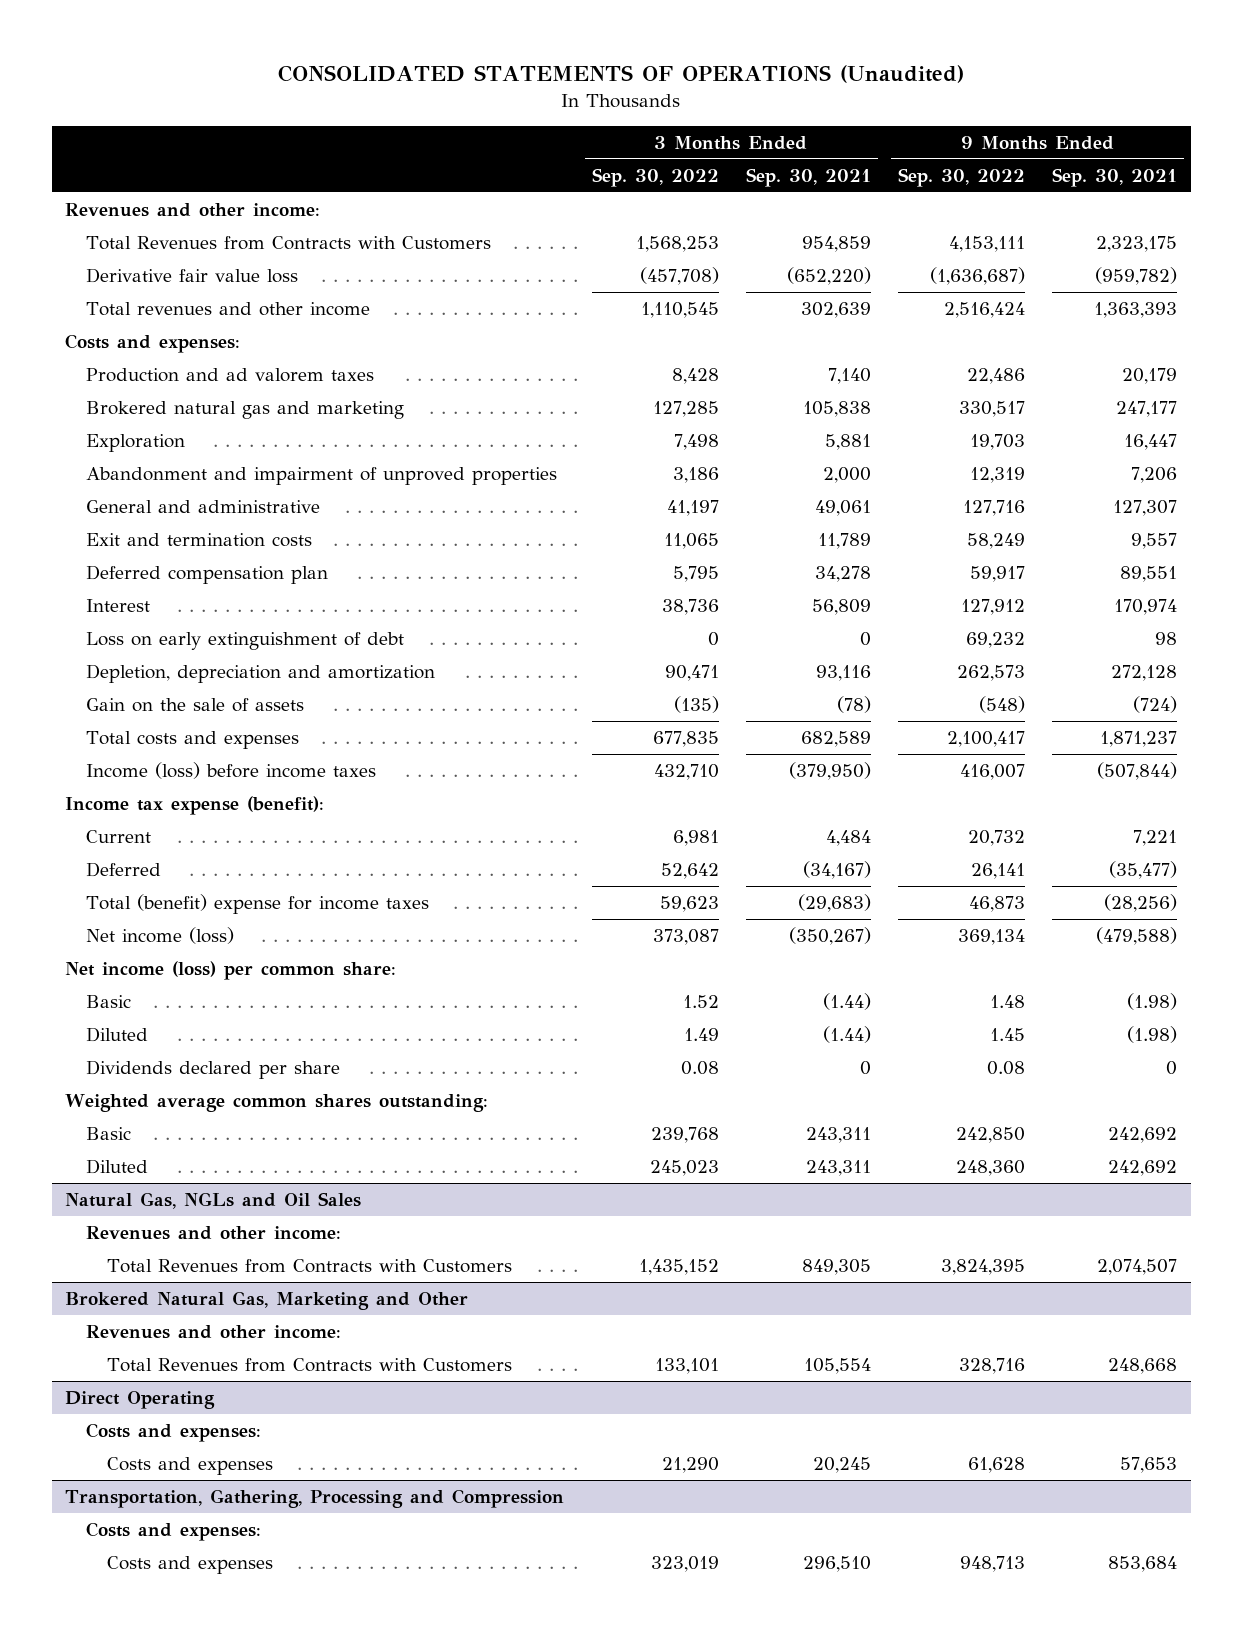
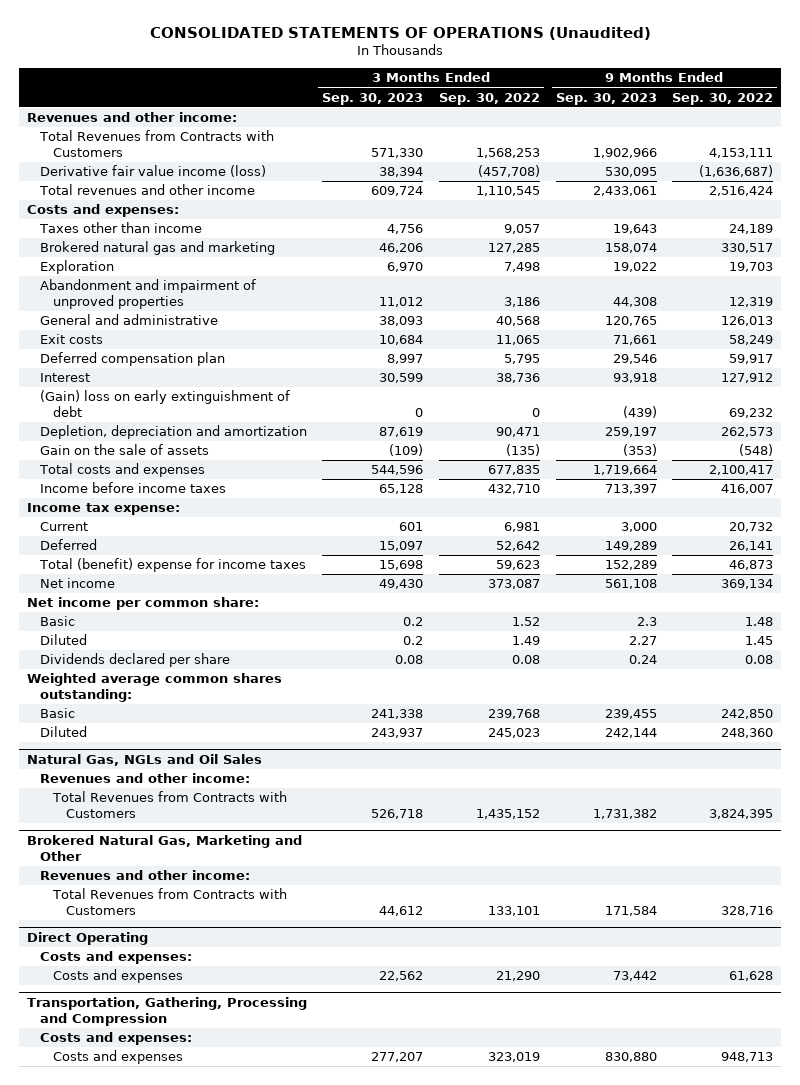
[745,167,871,187] Sep. 30, 2021 -> none
[1052,167,1178,187] Sep. 30, 2021 -> none
none -> [322,92,424,105] Sep. 30, 2023
none -> [555,92,657,105] Sep. 30, 2023
[85,268,298,284] Derivative fair value loss -> [39,165,266,178] Derivative fair value income (loss)
[85,368,374,383] Production and ad valorem taxes -> none
none -> [38,222,202,234] Taxes other than income
[666,500,719,517] 41,197 -> [495,316,540,327] 40,568
[963,500,1026,517] 127,716 -> [721,316,774,327] 126,013
[85,533,312,548] Exit and termination costs -> [39,334,103,345] Exit costs
[85,632,404,651] Loss on early extinguishment of debt -> [39,390,290,417] (Gain) loss on early extinguishment of debt
[85,762,376,780] Income (loss) before income taxes -> [39,482,226,494] Income before income taxes
[65,796,325,816] Income tax expense (benefit): -> [26,503,180,516] Income tax expense:
[85,927,234,945] Net income (loss) -> [39,578,115,589] Net income
[65,961,397,981] Net income (loss) per common share: -> [26,597,259,611] Net income per common share:

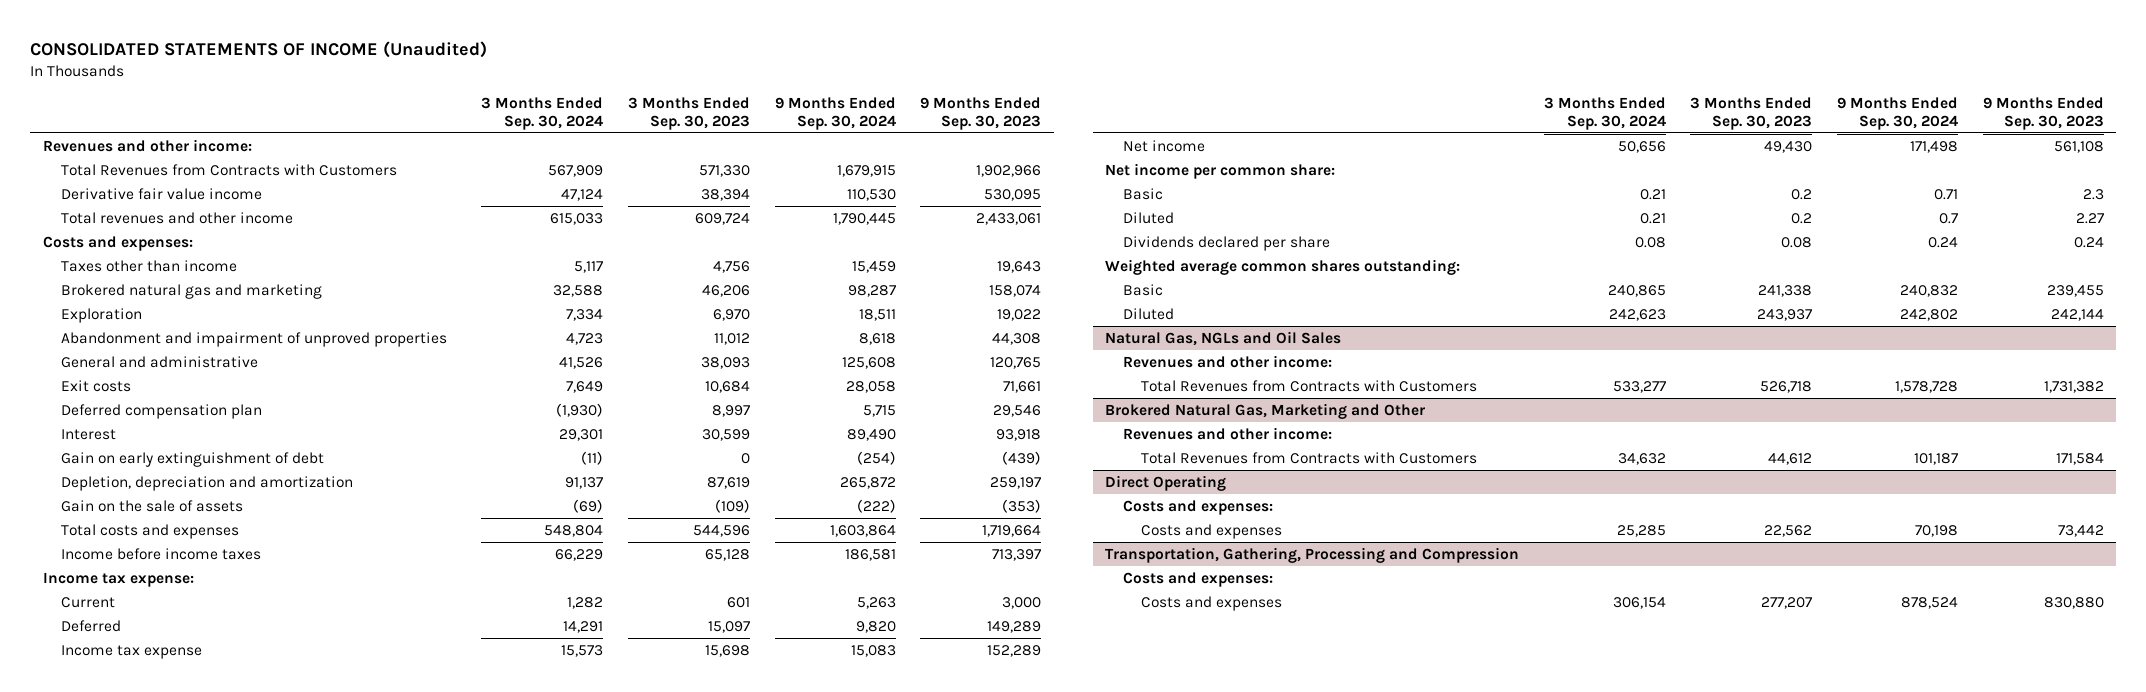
[149,27,651,41] CONSOLIDATED STATEMENTS OF OPERATIONS (Unaudited) -> [30,40,488,58] CONSOLIDATED STATEMENTS OF INCOME (Unaudited)
[438,92,540,105] Sep. 30, 2022 -> none
[672,92,774,105] Sep. 30, 2022 -> none
none -> [481,96,604,130] 3 Months Ended Sep. 30, 2024
none -> [774,96,896,130] 9 Months Ended Sep. 30, 2024
[39,165,266,178] Derivative fair value income (loss) -> [61,187,263,200] Derivative fair value income
[39,390,290,417] (Gain) loss on early extinguishment of debt -> [61,451,325,467] Gain on early extinguishment of debt
[38,558,306,573] Total (benefit) expense for income taxes -> [61,644,203,659] Income tax expense

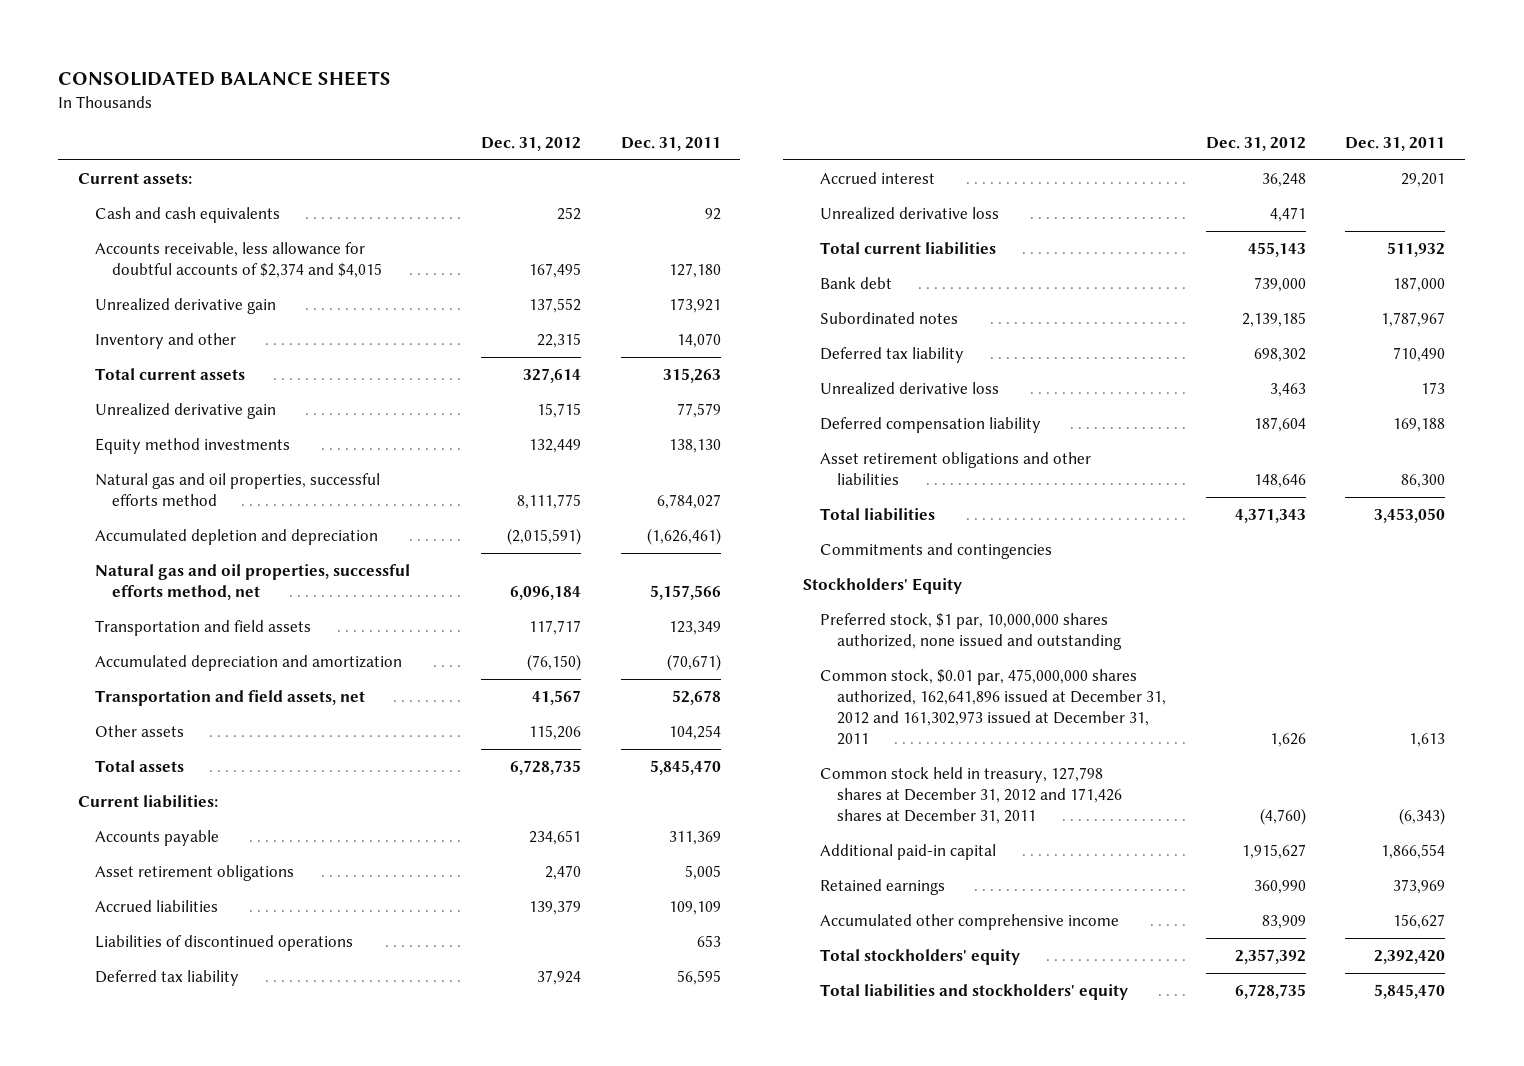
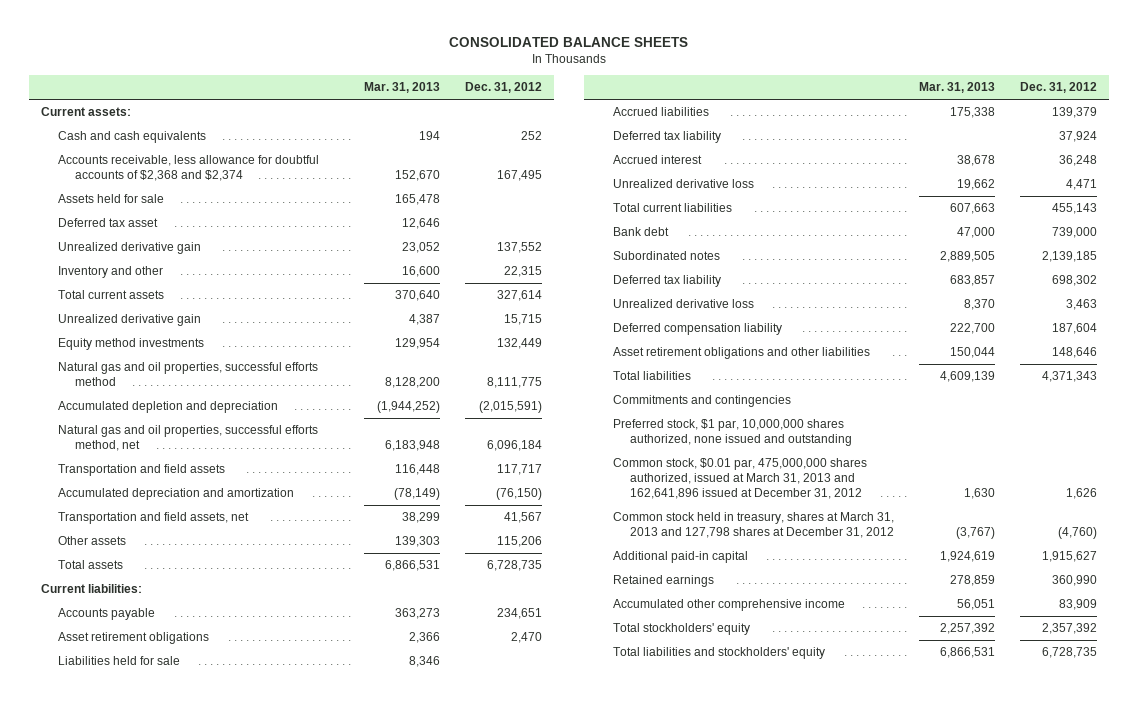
[620,136,721,151] Dec. 31, 2011 -> none
none -> [363,82,440,94] Mar. 31, 2013
[95,241,382,278] Accounts receivable, less allowance for doubtful accounts of $2,374 and $4,015 -> [57,155,319,182] Accounts receivable, less allowance for doubtful accounts of $2,368 and $2,374
none -> [57,194,164,204] Assets held for sale
none -> [57,218,158,228] Deferred tax asset
none -> [57,656,180,666] Liabilities held for sale
[95,934,354,951] Liabilities of discontinued operations -> none
[803,577,963,594] Stockholders' Equity -> none
[820,668,1166,746] Common stock, $0.01 par, 475,000,000 shares authorized, 162,641,896 issued at December 31, 2012 and 161,302,973 issued at December 31, 2011 -> [613,458,868,500] Common stock, $0.01 par, 475,000,000 shares authorized, issued at March 31, 2013 and 162,641,896 issued at December 31, 2012
[820,766,1122,825] Common stock held in treasury, 127,798 shares at December 31, 2012 and 171,426 shares at December 31, 2011 -> [613,512,895,539] Common stock held in treasury, shares at March 31, 2013 and 127,798 shares at December 31, 2012

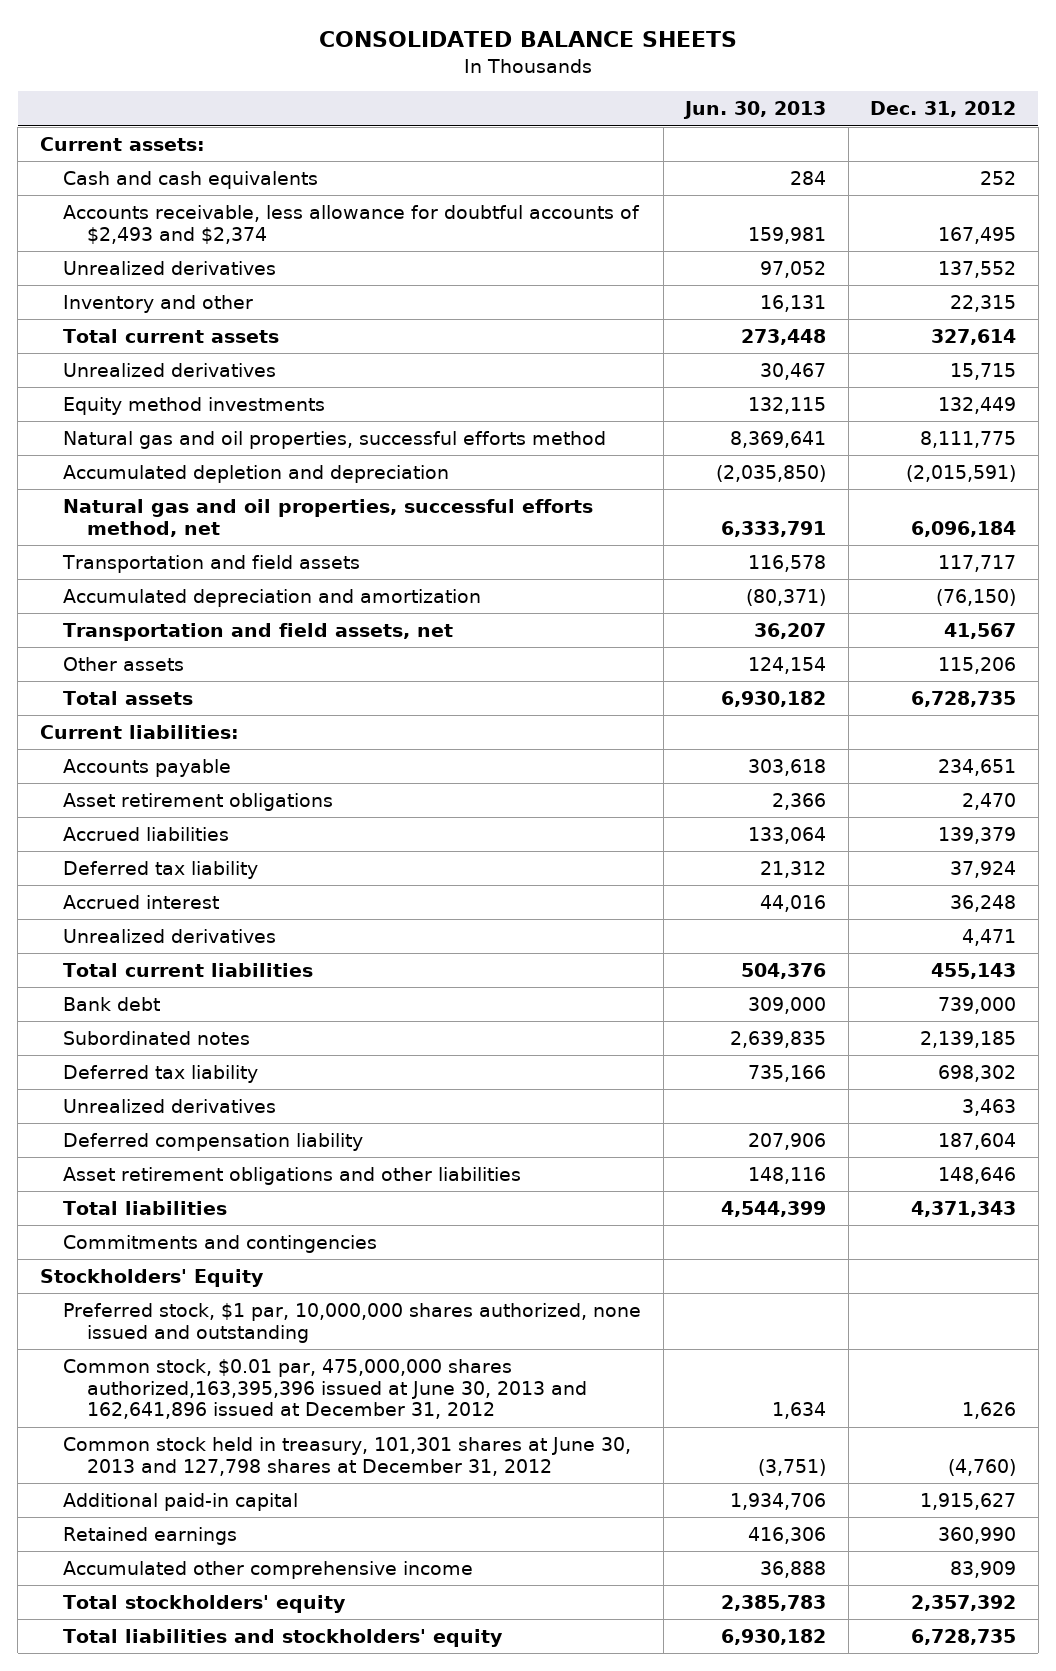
[363,82,440,94] Mar. 31, 2013 -> none
none -> [683,101,827,120] Jun. 30, 2013
[57,194,164,204] Assets held for sale -> none
[57,218,158,228] Deferred tax asset -> none
[57,155,319,182] Accounts receivable, less allowance for doubtful accounts of $2,368 and $2,374 -> [63,204,641,244] Accounts receivable, less allowance for doubtful accounts of $2,493 and $2,374
[57,242,201,255] Unrealized derivative gain -> [63,260,277,275] Unrealized derivatives
[57,314,201,327] Unrealized derivative gain -> [63,362,277,377] Unrealized derivatives
[57,656,180,666] Liabilities held for sale -> none
[613,179,755,189] Unrealized derivative loss -> [63,928,277,943] Unrealized derivatives
[613,299,755,309] Unrealized derivative loss -> [63,1098,277,1113] Unrealized derivatives
none -> [39,1268,264,1287] Stockholders' Equity
[613,458,868,500] Common stock, $0.01 par, 475,000,000 shares authorized, issued at March 31, 2013 and 162,641,896 issued at December 31, 2012 -> [63,1358,587,1420] Common stock, $0.01 par, 475,000,000 shares authorized,163,395,396 issued at June 30, 2013 and 162,641,896 issued at December 31, 2012
[613,512,895,539] Common stock held in treasury, shares at March 31, 2013 and 127,798 shares at December 31, 2012 -> [63,1436,632,1476] Common stock held in treasury, 101,301 shares at June 30, 2013 and 127,798 shares at December 31, 2012

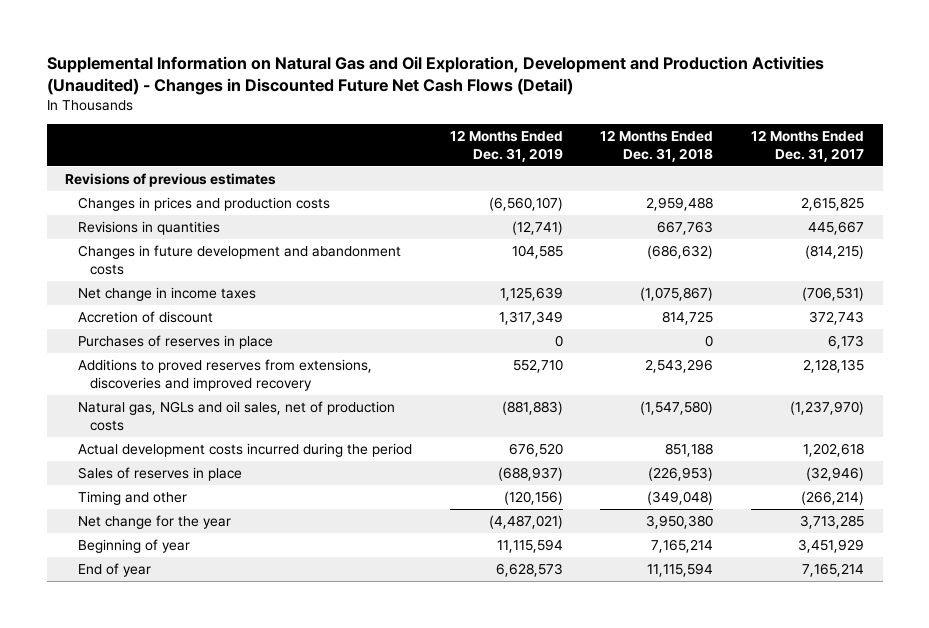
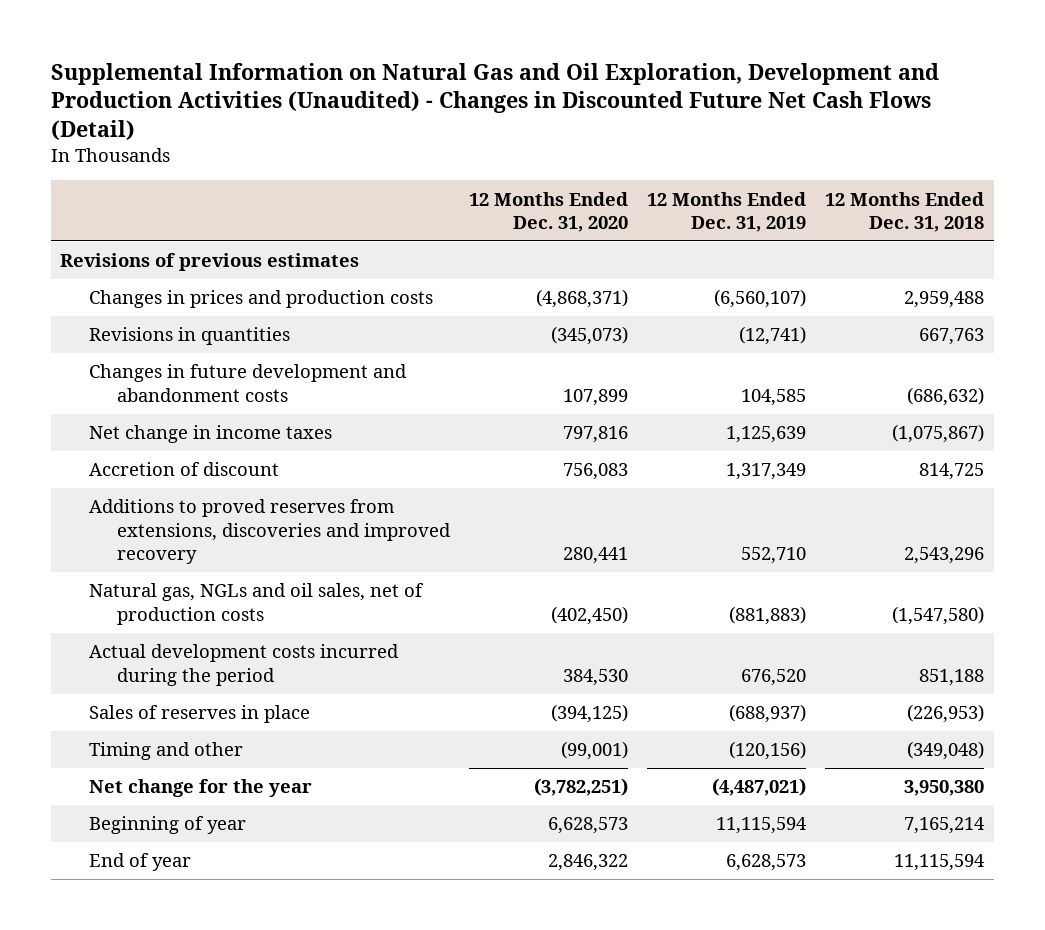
[750,129,864,162] 12 Months Ended Dec. 31, 2017 -> none
none -> [469,191,629,233] 12 Months Ended Dec. 31, 2020
[77,334,273,349] Purchases of reserves in place -> none

